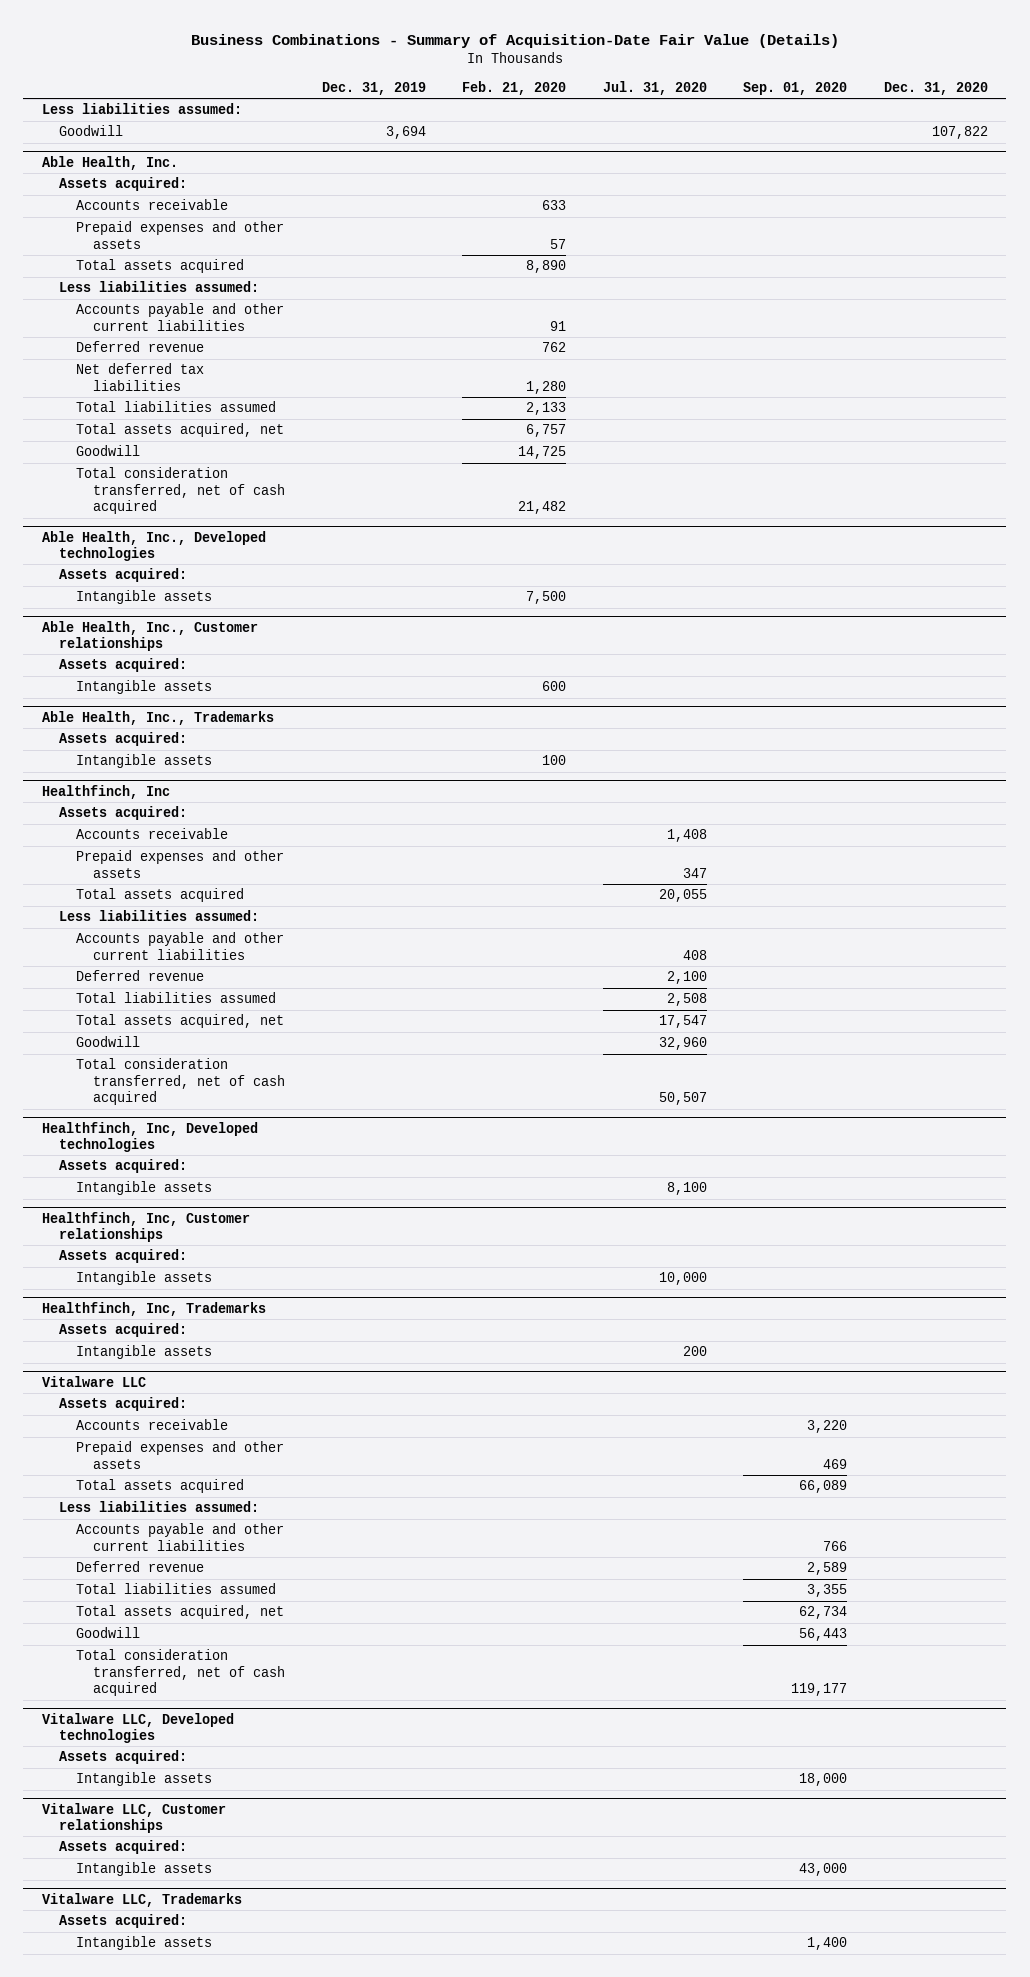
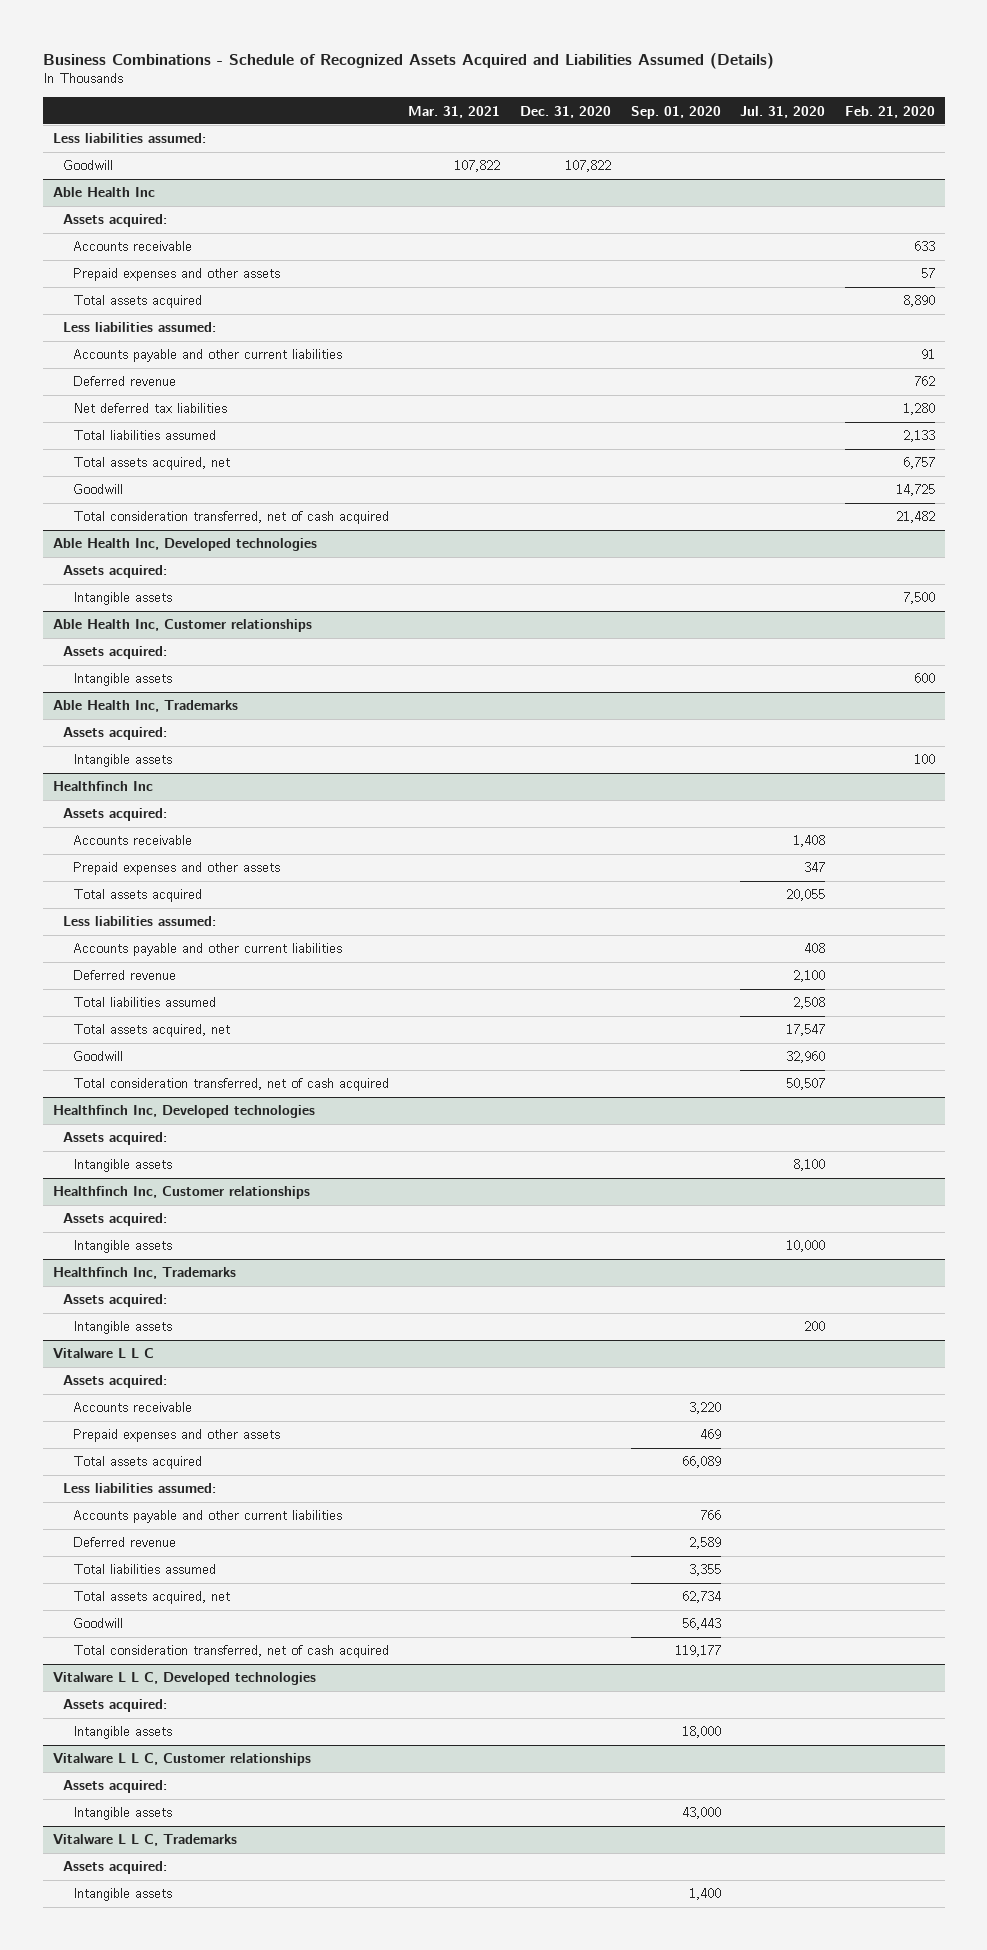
[190,33,839,48] Business Combinations - Summary of Acquisition-Date Fair Value (Details) -> [42,52,774,69] Business Combinations - Schedule of Recognized Assets Acquired and Liabilities Assumed (Details)
[321,81,426,95] Dec. 31, 2019 -> none
none -> [408,105,501,118] Mar. 31, 2021
[41,155,178,170] Able Health, Inc. -> [52,187,155,198] Able Health Inc
[41,530,266,562] Able Health, Inc., Developed technologies -> [52,538,317,552] Able Health Inc, Developed technologies
[41,620,258,652] Able Health, Inc., Customer relationships -> [52,619,312,633] Able Health Inc, Customer relationships
[41,710,274,725] Able Health, Inc., Trademarks -> [52,700,238,713] Able Health Inc, Trademarks
[41,784,170,799] Healthfinch, Inc -> [52,781,153,792] Healthfinch Inc
[41,1121,258,1153] Healthfinch, Inc, Developed technologies -> [52,1105,315,1119] Healthfinch Inc, Developed technologies
[41,1211,250,1243] Healthfinch, Inc, Customer relationships -> [52,1186,310,1200] Healthfinch Inc, Customer relationships
[41,1301,266,1316] Healthfinch, Inc, Trademarks -> [52,1267,236,1280] Healthfinch Inc, Trademarks
[41,1375,146,1387] Vitalware LLC -> [52,1348,154,1359] Vitalware L L C
[41,1712,234,1744] Vitalware LLC, Developed technologies -> [52,1672,316,1686] Vitalware L L C, Developed technologies
[41,1802,226,1834] Vitalware LLC, Customer relationships -> [52,1753,311,1767] Vitalware L L C, Customer relationships
[41,1892,242,1907] Vitalware LLC, Trademarks -> [52,1834,237,1847] Vitalware L L C, Trademarks

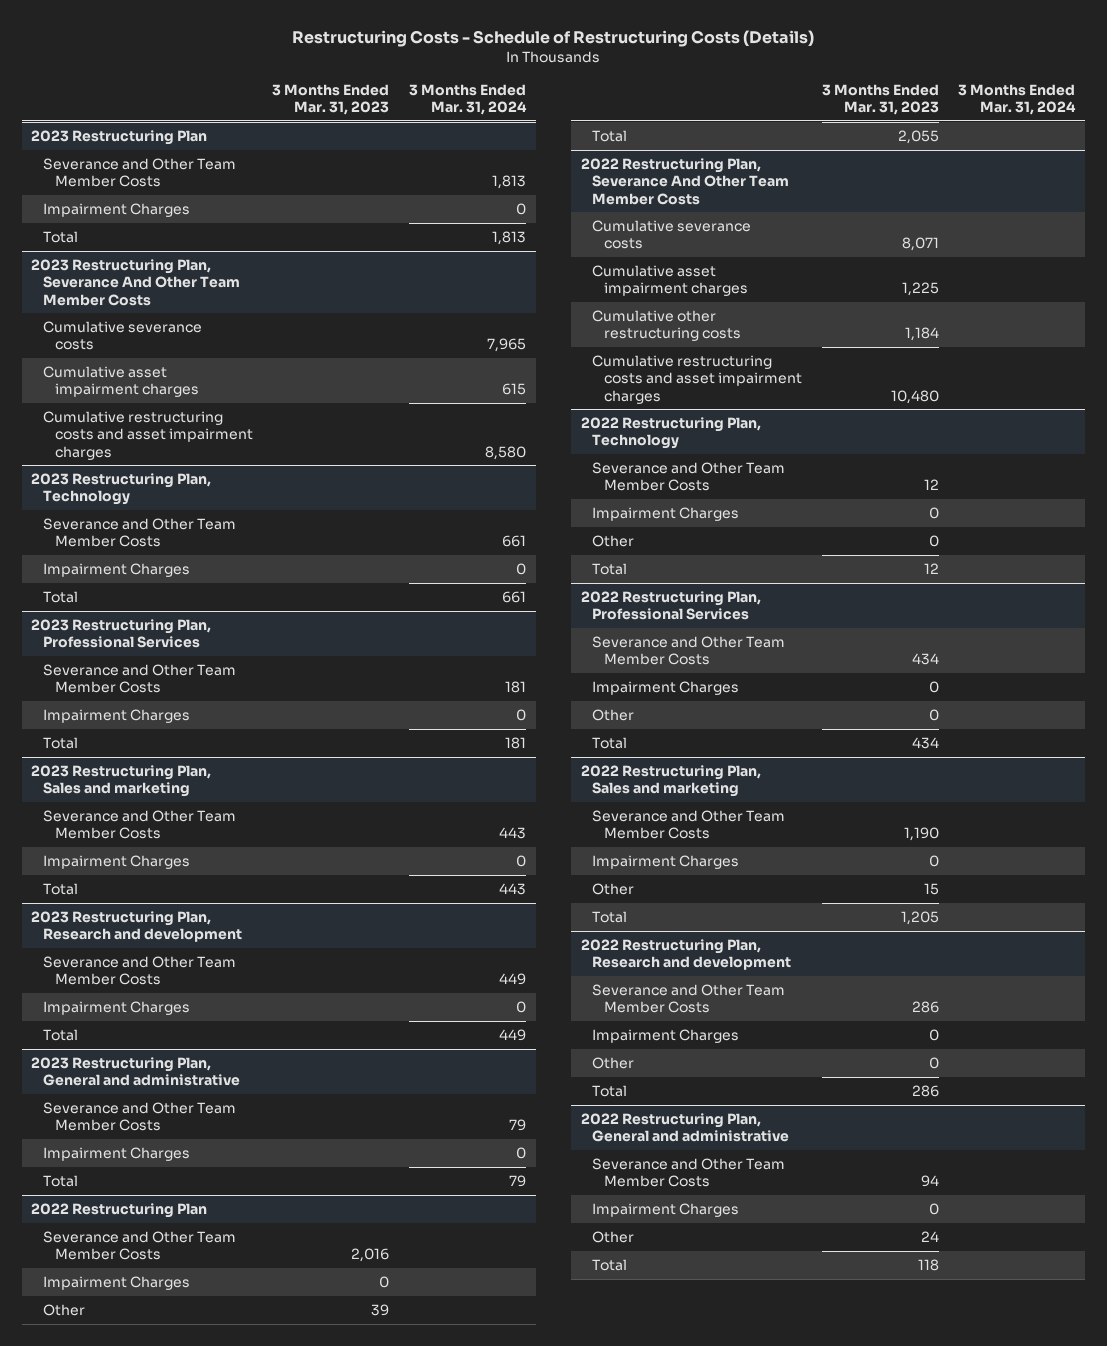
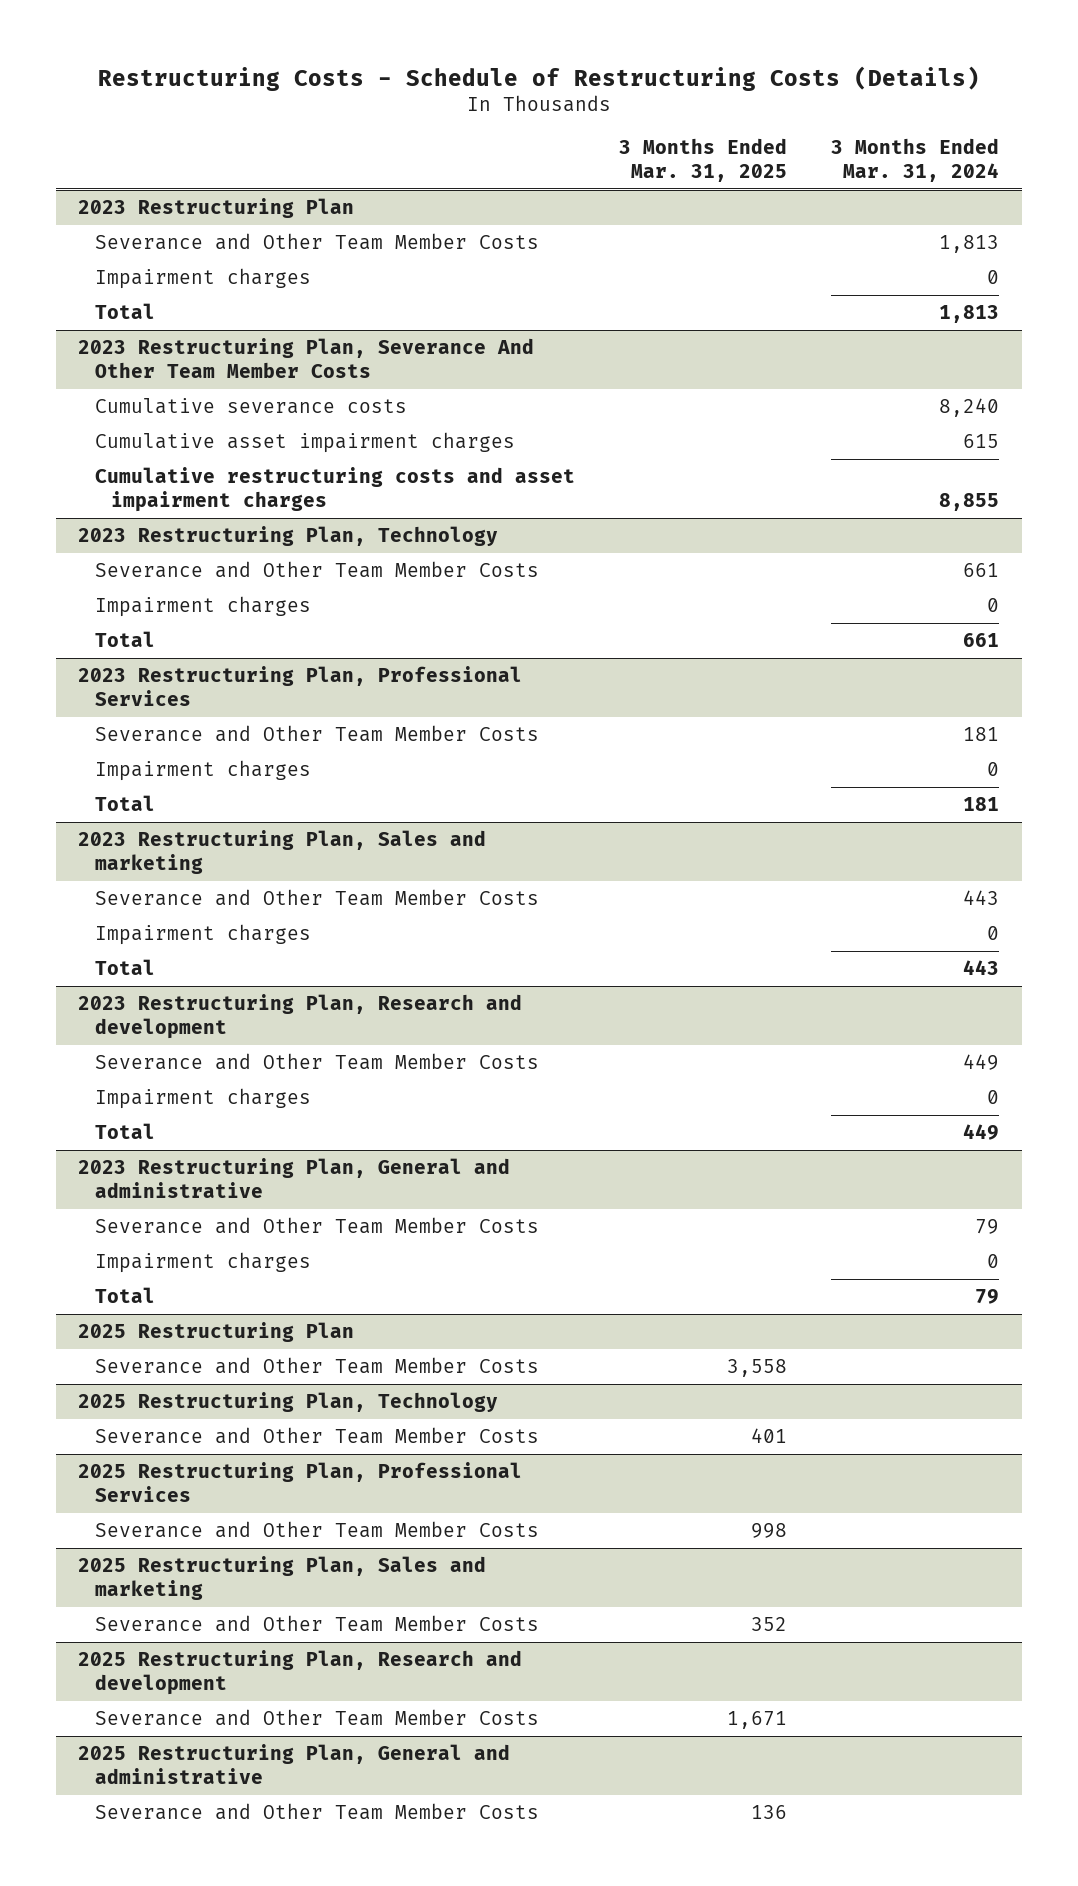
[272,83,390,115] 3 Months Ended Mar. 31, 2023 -> none
none -> [619,138,788,182] 3 Months Ended Mar. 31, 2025
[42,203,190,218] Impairment Charges -> [94,268,311,290] Impairment charges
[487,338,527,353] 7,965 -> [939,398,1000,418] 8,240
[485,445,527,460] 8,580 -> [939,492,1000,511] 8,855
[42,563,190,578] Impairment Charges -> [94,596,311,618] Impairment charges
[42,709,190,724] Impairment Charges -> [94,760,311,782] Impairment charges
[42,855,190,870] Impairment Charges -> [94,924,311,946] Impairment charges
[42,1001,190,1016] Impairment Charges -> [94,1088,311,1110] Impairment charges
[42,1147,190,1162] Impairment Charges -> [94,1252,311,1274] Impairment charges
[31,1203,208,1219] 2022 Restructuring Plan -> none
[42,1231,236,1261] Severance and Other Team Member Costs -> none
[42,1276,190,1291] Impairment Charges -> none
[42,1304,85,1317] Other -> none
[592,130,628,143] Total -> none
[580,158,790,205] 2022 Restructuring Plan, Severance And Other Team Member Costs -> none
[592,220,752,250] Cumulative severance costs -> none
[592,265,748,297] Cumulative asset impairment charges -> none
[592,310,741,342] Cumulative other restructuring costs -> none
[592,355,802,404] Cumulative restructuring costs and asset impairment charges -> none
none -> [78,1322,355,1343] 2025 Restructuring Plan
none -> [94,1357,539,1375] Severance and Other Team Member Costs
[580,417,761,450] 2022 Restructuring Plan, Technology -> [78,1392,499,1413] 2025 Restructuring Plan, Technology
[592,507,740,522] Impairment Charges -> none
[592,535,635,548] Other -> none
[592,563,628,576] Total -> none
[580,591,761,621] 2022 Restructuring Plan, Professional Services -> [78,1462,523,1502] 2025 Restructuring Plan, Professional Services
[592,681,740,696] Impairment Charges -> none
[592,709,635,722] Other -> none
[592,737,628,750] Total -> none
[580,765,761,798] 2022 Restructuring Plan, Sales and marketing -> [78,1556,487,1600] 2025 Restructuring Plan, Sales and marketing
[592,855,740,870] Impairment Charges -> none
[592,883,635,896] Other -> none
[592,911,628,924] Total -> none
[580,939,792,971] 2022 Restructuring Plan, Research and development -> [78,1650,523,1695] 2025 Restructuring Plan, Research and development
[592,1029,740,1044] Impairment Charges -> none
[592,1057,635,1070] Other -> none
[592,1085,628,1098] Total -> none
[580,1113,790,1143] 2022 Restructuring Plan, General and administrative -> [78,1744,511,1784] 2025 Restructuring Plan, General and administrative
[592,1203,740,1218] Impairment Charges -> none
[592,1231,635,1244] Other -> none
[592,1259,628,1272] Total -> none

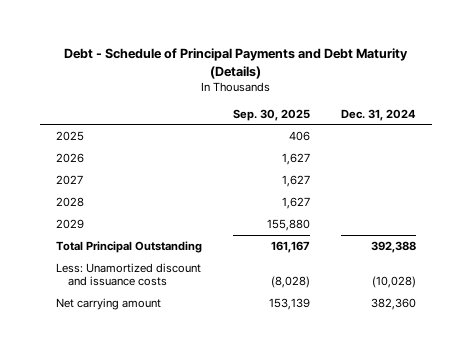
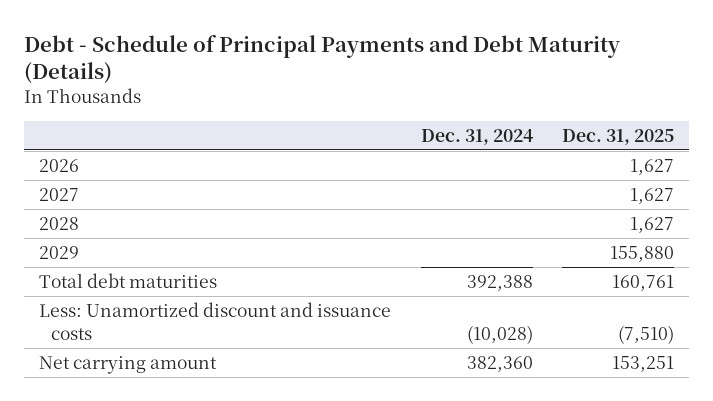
[232,108,310,121] Sep. 30, 2025 -> none
none -> [562,128,675,145] Dec. 31, 2025
[55,130,84,141] 2025 -> none
[55,240,202,253] Total Principal Outstanding -> [38,272,217,288] Total debt maturities

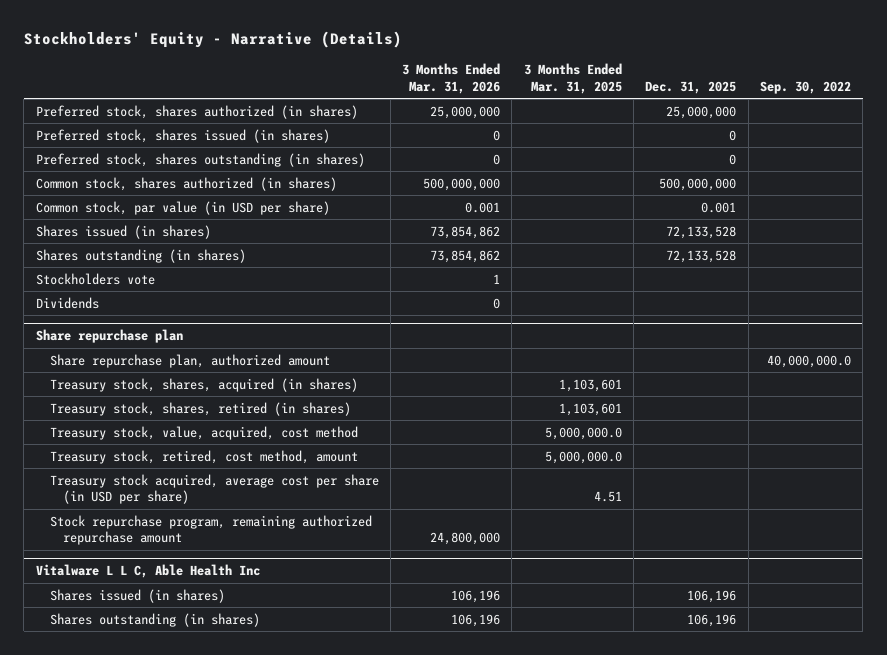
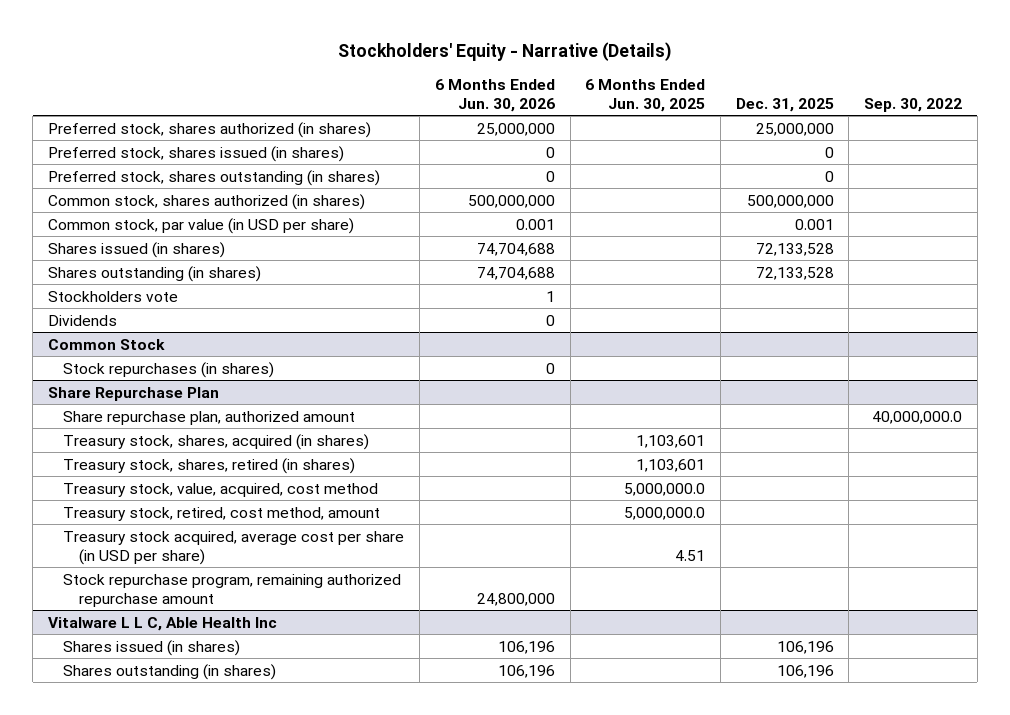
[402,63,501,94] 3 Months Ended Mar. 31, 2026 -> none
[523,63,622,94] 3 Months Ended Mar. 31, 2025 -> none
none -> [434,78,555,112] 6 Months Ended Jun. 30, 2026
none -> [585,78,706,112] 6 Months Ended Jun. 30, 2025
none -> [48,338,166,350] Common Stock
none -> [63,361,275,378] Stock repurchases (in shares)
[35,329,183,344] Share repurchase plan -> [48,386,220,401] Share Repurchase Plan

